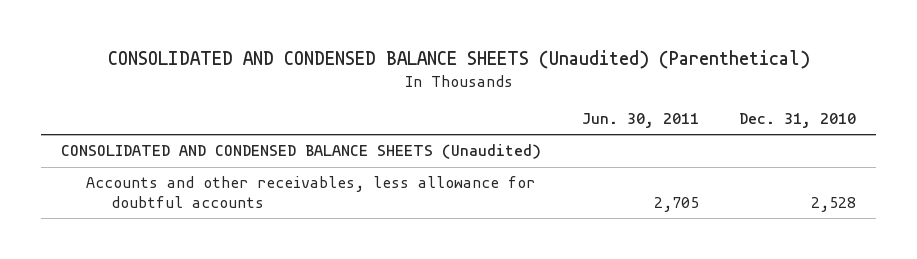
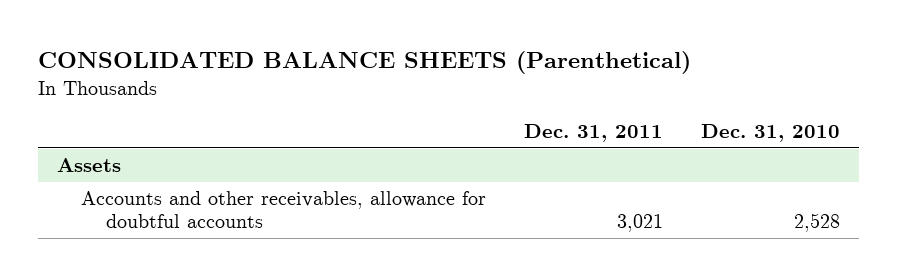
[107,50,810,70] CONSOLIDATED AND CONDENSED BALANCE SHEETS (Unaudited) (Parenthetical) -> [37,51,691,75] CONSOLIDATED BALANCE SHEETS (Parenthetical)
[581,113,699,129] Jun. 30, 2011 -> none
none -> [524,123,664,142] Dec. 31, 2011
[61,144,542,160] CONSOLIDATED AND CONDENSED BALANCE SHEETS (Unaudited) -> none
none -> [56,158,121,173] Assets
[85,176,535,209] Accounts and other receivables, less allowance for doubtful accounts -> [81,191,487,229] Accounts and other receivables, allowance for doubtful accounts

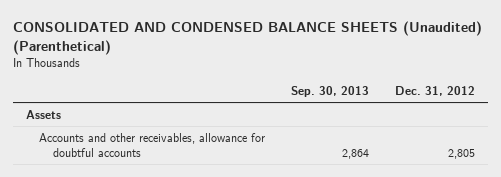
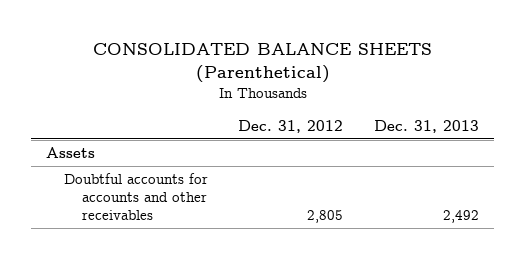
[13,20,483,55] CONSOLIDATED AND CONDENSED BALANCE SHEETS (Unaudited) (Parenthetical) -> [92,42,432,83] CONSOLIDATED BALANCE SHEETS (Parenthetical)
[291,86,370,98] Sep. 30, 2013 -> none
none -> [373,119,479,133] Dec. 31, 2013
[39,132,266,158] Accounts and other receivables, allowance for doubtful accounts -> [64,173,209,221] Doubtful accounts for accounts and other receivables

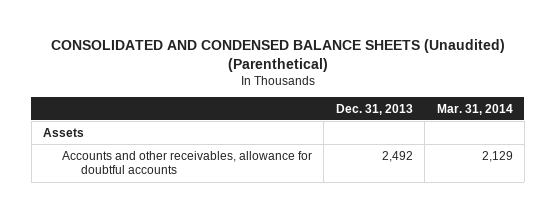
[92,42,432,83] CONSOLIDATED BALANCE SHEETS (Parenthetical) -> [50,38,505,72] CONSOLIDATED AND CONDENSED BALANCE SHEETS (Unaudited) (Parenthetical)
[238,119,344,133] Dec. 31, 2012 -> none
none -> [436,103,513,115] Mar. 31, 2014
[64,173,209,221] Doubtful accounts for accounts and other receivables -> [61,150,312,175] Accounts and other receivables, allowance for doubtful accounts

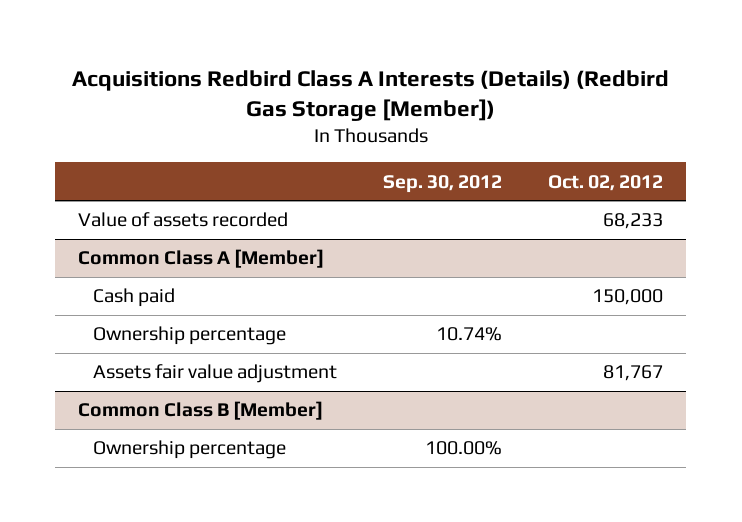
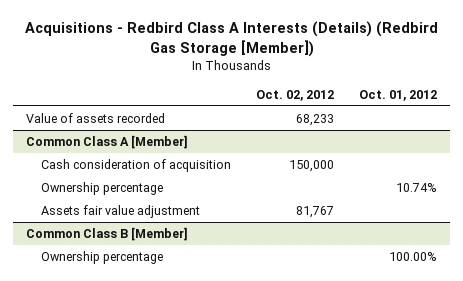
[71,69,669,122] Acquisitions Redbird Class A Interests (Details) (Redbird Gas Storage [Member]) -> [24,20,438,57] Acquisitions - Redbird Class A Interests (Details) (Redbird Gas Storage [Member])
[383,174,503,193] Sep. 30, 2012 -> none
none -> [359,89,438,101] Oct. 01, 2012
[93,288,176,308] Cash paid -> [41,159,232,173] Cash consideration of acquisition

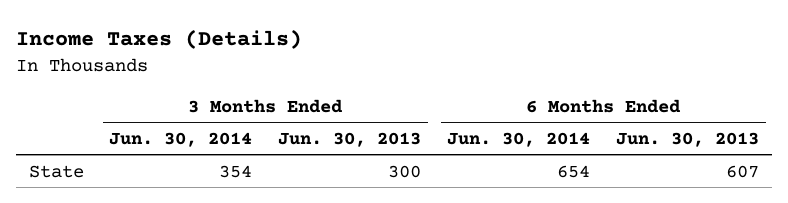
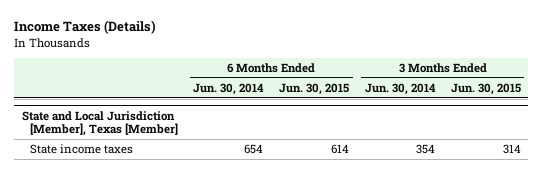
[278,131,422,147] Jun. 30, 2013 -> none
[616,131,760,147] Jun. 30, 2013 -> none
none -> [279,82,350,95] Jun. 30, 2015
none -> [450,82,521,95] Jun. 30, 2015
none -> [21,110,178,136] State and Local Jurisdiction [Member], Texas [Member]
[28,164,84,178] State -> [29,144,133,155] State income taxes

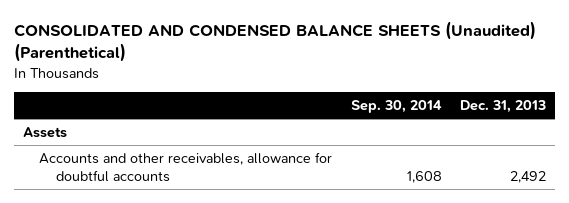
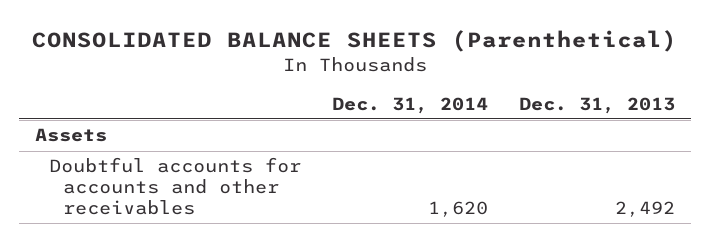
[13,21,536,63] CONSOLIDATED AND CONDENSED BALANCE SHEETS (Unaudited) (Parenthetical) -> [31,29,677,52] CONSOLIDATED BALANCE SHEETS (Parenthetical)
[350,100,442,114] Sep. 30, 2014 -> none
none -> [332,96,489,114] Dec. 31, 2014
[39,151,333,182] Accounts and other receivables, allowance for doubtful accounts -> [49,157,302,215] Doubtful accounts for accounts and other receivables

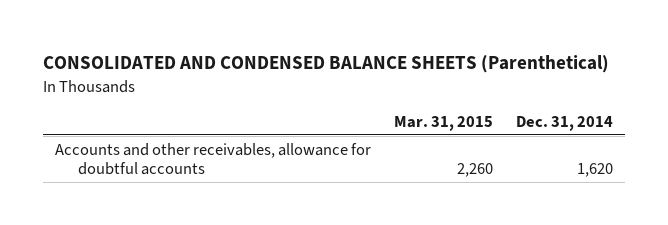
[31,29,677,52] CONSOLIDATED BALANCE SHEETS (Parenthetical) -> [43,55,610,74] CONSOLIDATED AND CONDENSED BALANCE SHEETS (Parenthetical)
[519,96,676,114] Dec. 31, 2013 -> none
none -> [393,116,493,132] Mar. 31, 2015
[34,128,107,143] Assets -> none
[49,157,302,215] Doubtful accounts for accounts and other receivables -> [54,142,371,176] Accounts and other receivables, allowance for doubtful accounts

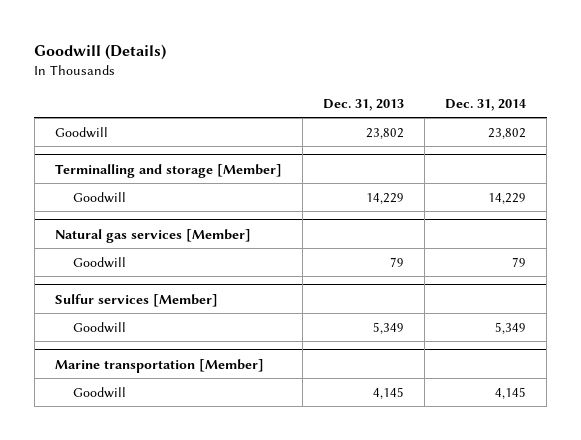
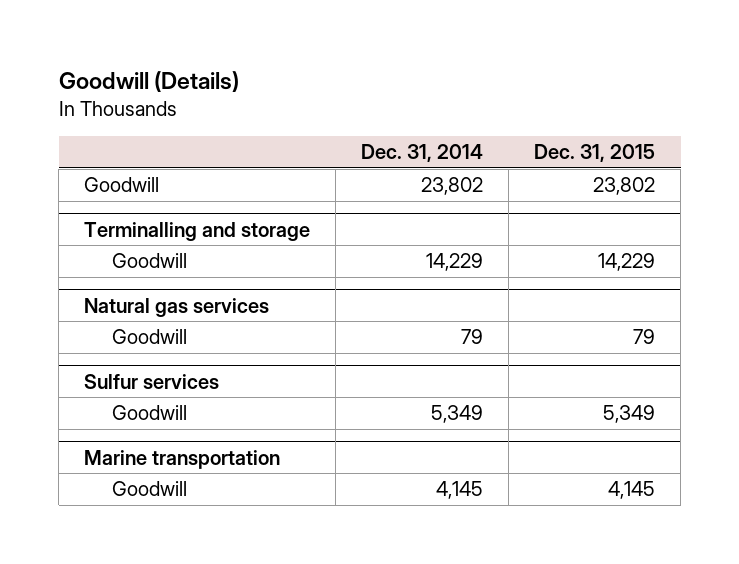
[323,98,405,111] Dec. 31, 2013 -> none
none -> [534,144,656,163] Dec. 31, 2015
[54,163,282,178] Terminalling and storage [Member] -> [84,221,311,241] Terminalling and storage
[54,228,251,243] Natural gas services [Member] -> [84,297,270,317] Natural gas services
[54,293,218,307] Sulfur services [Member] -> [84,373,220,389] Sulfur services
[54,358,264,373] Marine transportation [Member] -> [84,449,281,469] Marine transportation

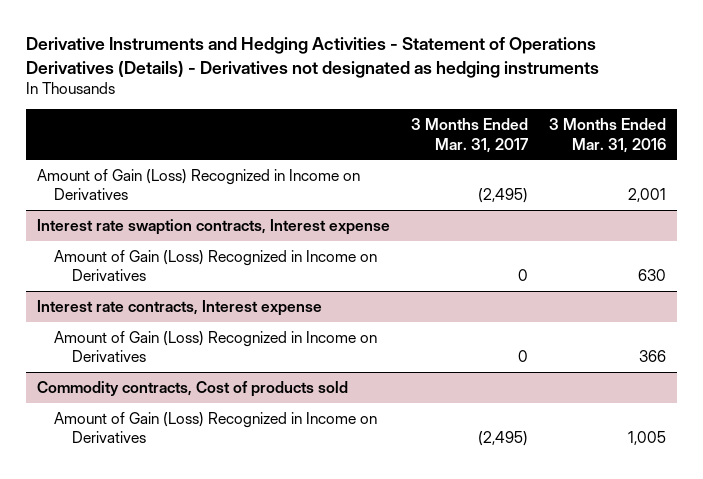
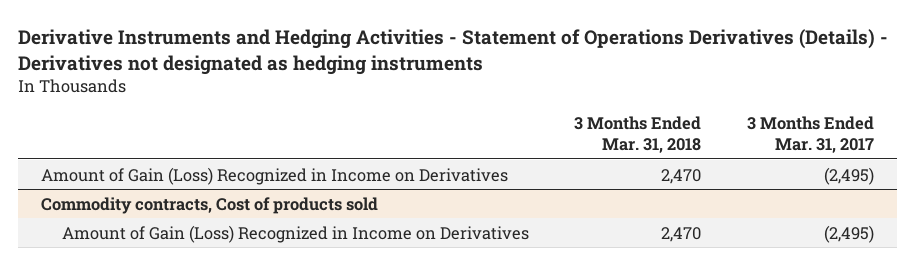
[549,118,667,153] 3 Months Ended Mar. 31, 2016 -> none
none -> [574,116,702,154] 3 Months Ended Mar. 31, 2018
[36,218,390,235] Interest rate swaption contracts, Interest expense -> none
[54,249,378,282] Amount of Gain (Loss) Recognized in Income on Derivatives -> none
[36,299,322,316] Interest rate contracts, Interest expense -> none
[54,330,378,363] Amount of Gain (Loss) Recognized in Income on Derivatives -> none

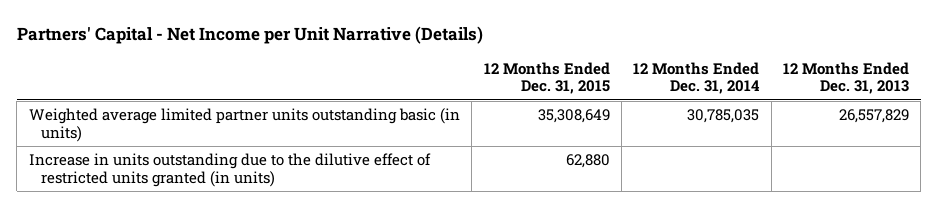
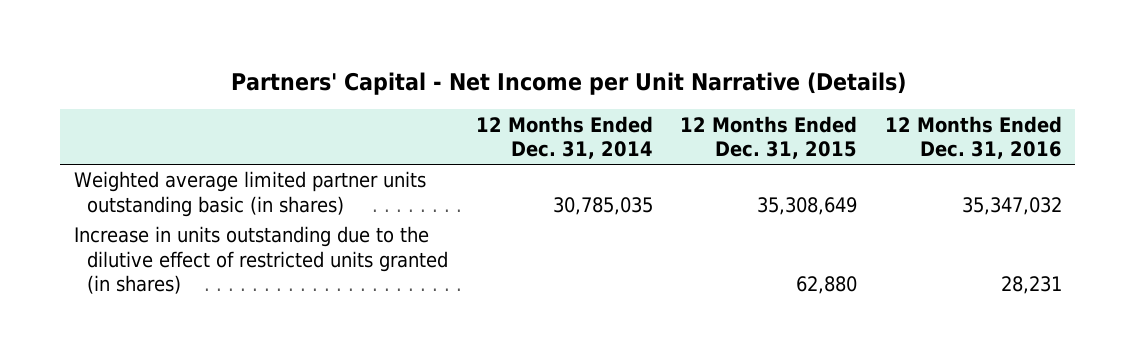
[782,61,909,95] 12 Months Ended Dec. 31, 2013 -> none
none -> [884,115,1062,159] 12 Months Ended Dec. 31, 2016
[28,107,460,142] Weighted average limited partner units outstanding basic (in units) -> [73,171,426,217] Weighted average limited partner units outstanding basic (in shares)
[28,152,431,187] Increase in units outstanding due to the dilutive effect of restricted units granted (in units) -> [73,226,449,294] Increase in units outstanding due to the dilutive effect of restricted units granted (in shares)

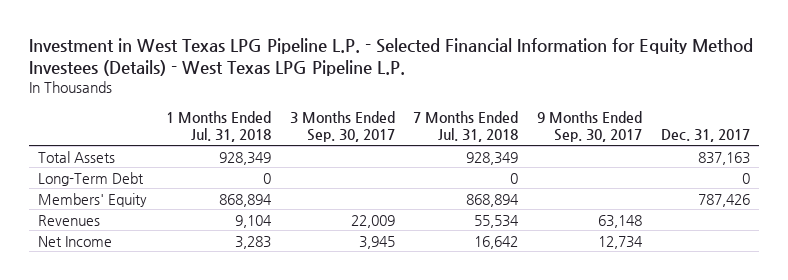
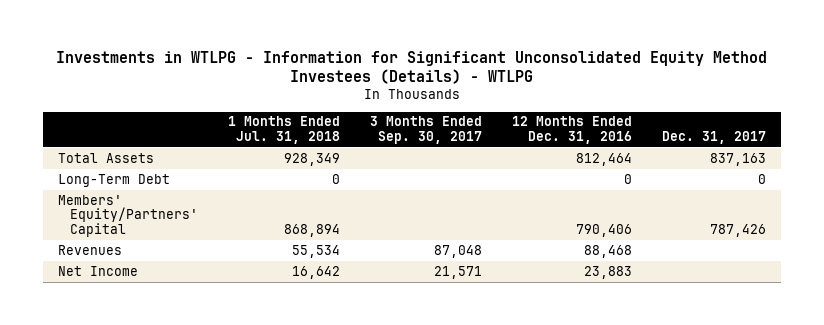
[28,37,753,76] Investment in West Texas LPG Pipeline L.P. - Selected Financial Information for Equity Method Investees (Details) - West Texas LPG Pipeline L.P. -> [55,50,767,85] Investments in WTLPG - Information for Significant Unconsolidated Equity Method Investees (Details) - WTLPG
[413,110,519,143] 7 Months Ended Jul. 31, 2018 -> none
[537,110,643,143] 9 Months Ended Sep. 30, 2017 -> none
none -> [511,116,632,144] 12 Months Ended Dec. 31, 2016
[37,192,147,207] Members' Equity -> [58,194,199,237] Members' Equity/Partners' Capital
[234,214,272,228] 9,104 -> [292,244,341,258] 55,534
[350,214,395,228] 22,009 -> [434,244,483,258] 87,048
[234,235,271,249] 3,283 -> [292,265,341,279] 16,642
[358,235,395,249] 3,945 -> [434,265,483,279] 21,571

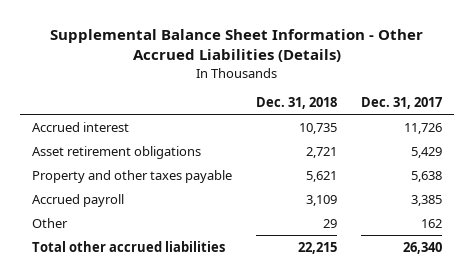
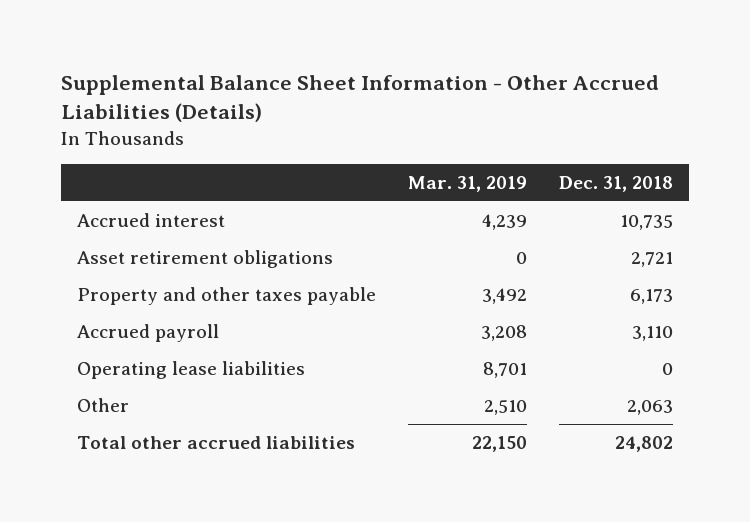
[360,97,442,110] Dec. 31, 2017 -> none
none -> [408,175,528,192] Mar. 31, 2019
[305,170,337,182] 5,621 -> [630,289,674,305] 6,173
[305,194,337,206] 3,109 -> [632,326,674,342] 3,110
none -> [76,361,305,380] Operating lease liabilities
[322,218,337,228] 29 -> [627,400,674,416] 2,063
[297,241,337,254] 22,215 -> [615,436,674,453] 24,802

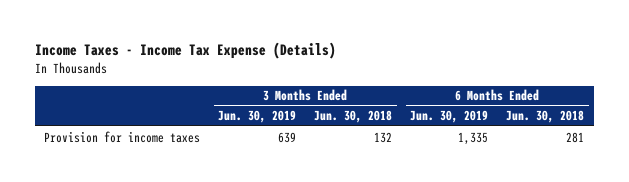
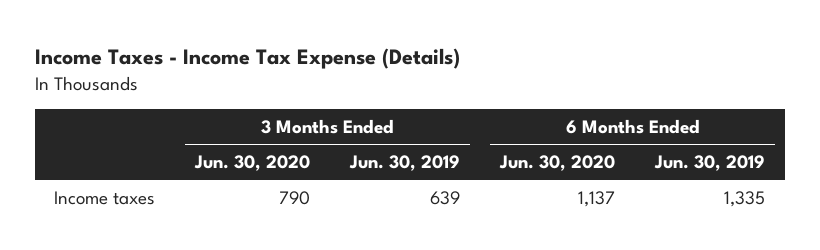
[314,110,393,124] Jun. 30, 2018 -> none
[506,110,585,124] Jun. 30, 2018 -> none
none -> [194,155,311,172] Jun. 30, 2020
none -> [499,155,616,172] Jun. 30, 2020
[44,130,201,143] Provision for income taxes -> [54,190,156,205] Income taxes

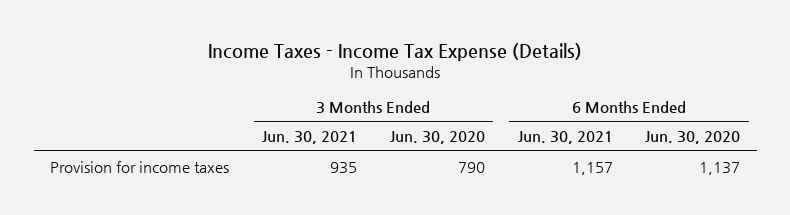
[349,155,461,172] Jun. 30, 2019 -> none
[654,155,766,172] Jun. 30, 2019 -> none
none -> [261,131,357,145] Jun. 30, 2021
none -> [517,131,613,145] Jun. 30, 2021
[54,190,156,205] Income taxes -> [50,160,230,173] Provision for income taxes

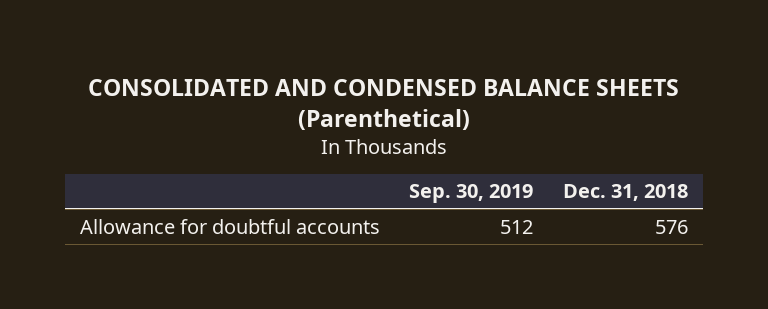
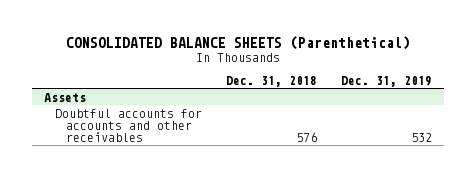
[87,78,679,130] CONSOLIDATED AND CONDENSED BALANCE SHEETS (Parenthetical) -> [66,35,411,50] CONSOLIDATED BALANCE SHEETS (Parenthetical)
[409,184,534,204] Sep. 30, 2019 -> none
none -> [340,75,432,87] Dec. 31, 2019
none -> [44,92,87,102] Assets
[79,218,380,234] Allowance for doubtful accounts -> [55,108,203,142] Doubtful accounts for accounts and other receivables

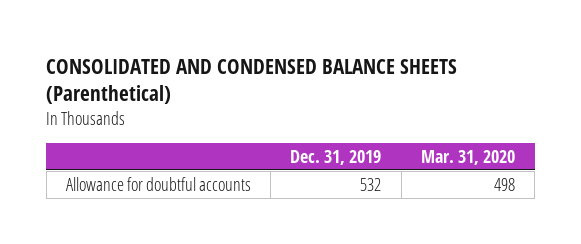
[66,35,411,50] CONSOLIDATED BALANCE SHEETS (Parenthetical) -> [46,58,458,105] CONSOLIDATED AND CONDENSED BALANCE SHEETS (Parenthetical)
[226,75,318,87] Dec. 31, 2018 -> none
none -> [420,149,515,165] Mar. 31, 2020
[44,92,87,102] Assets -> none
[55,108,203,142] Doubtful accounts for accounts and other receivables -> [66,176,252,191] Allowance for doubtful accounts

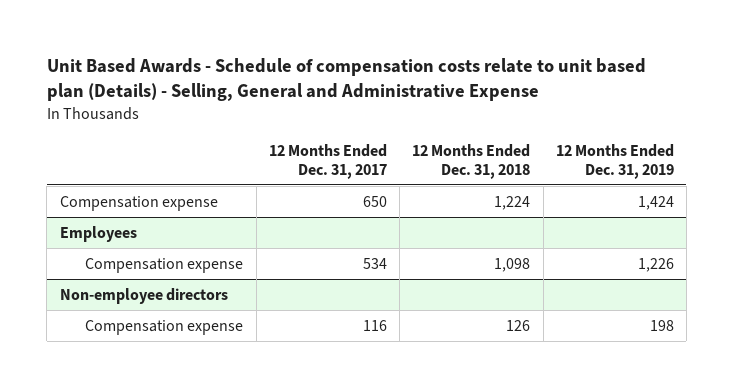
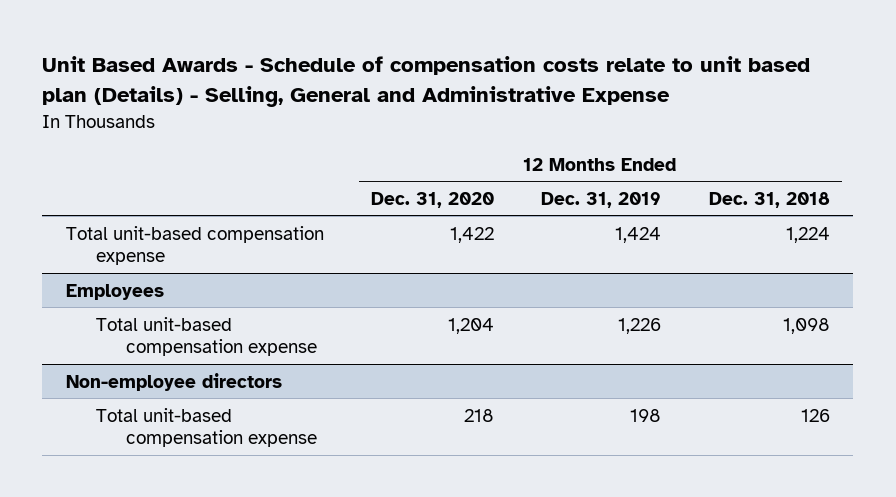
[268,143,387,179] 12 Months Ended Dec. 31, 2017 -> none
none -> [371,191,495,208] Dec. 31, 2020
[59,195,218,211] Compensation expense -> [66,225,325,266] Total unit-based compensation expense
[85,257,244,273] Compensation expense -> [96,316,318,357] Total unit-based compensation expense
[85,319,244,335] Compensation expense -> [96,407,318,448] Total unit-based compensation expense

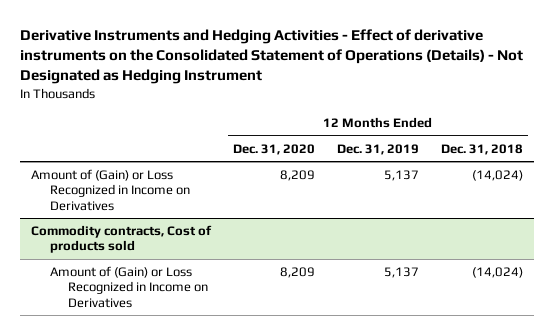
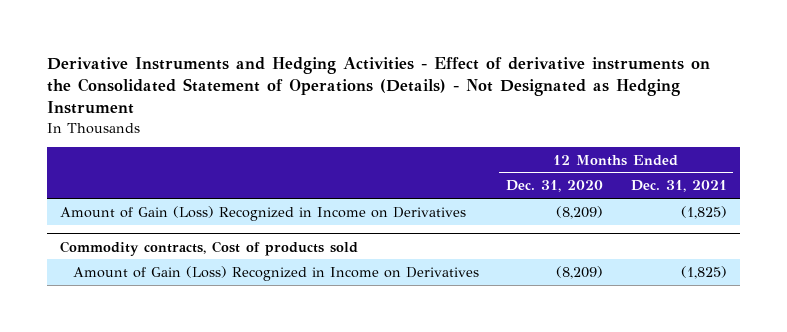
[336,143,419,155] Dec. 31, 2019 -> none
[440,143,523,155] Dec. 31, 2018 -> none
none -> [630,180,727,193] Dec. 31, 2021
[31,168,190,211] Amount of (Gain) or Loss Recognized in Income on Derivatives -> [60,205,467,221] Amount of Gain (Loss) Recognized in Income on Derivatives
[280,169,316,181] 8,209 -> [556,205,604,219] (8,209)
[49,265,208,308] Amount of (Gain) or Loss Recognized in Income on Derivatives -> [72,265,479,281] Amount of Gain (Loss) Recognized in Income on Derivatives
[280,266,316,278] 8,209 -> [556,265,604,279] (8,209)

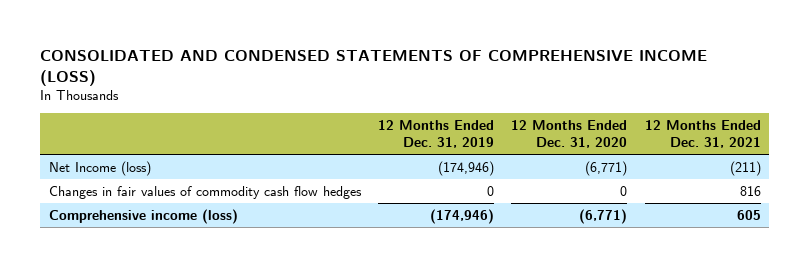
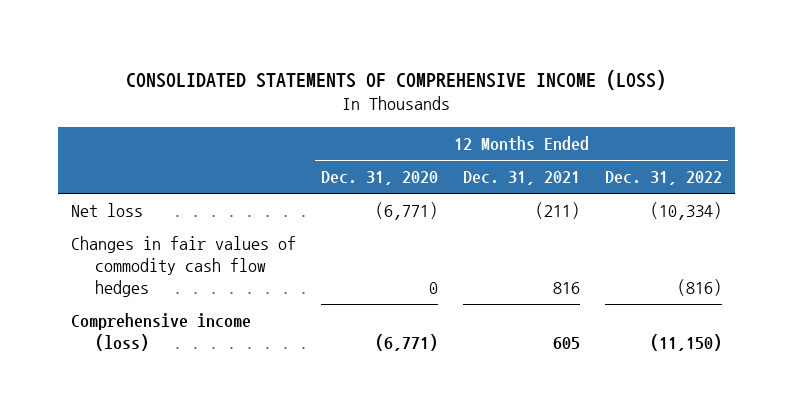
[40,50,708,86] CONSOLIDATED AND CONDENSED STATEMENTS OF COMPREHENSIVE INCOME (LOSS) -> [126,69,667,90] CONSOLIDATED STATEMENTS OF COMPREHENSIVE INCOME (LOSS)
[378,119,495,148] 12 Months Ended Dec. 31, 2019 -> none
none -> [605,171,723,186] Dec. 31, 2022
[49,160,152,176] Net Income (loss) -> [70,203,143,218] Net loss

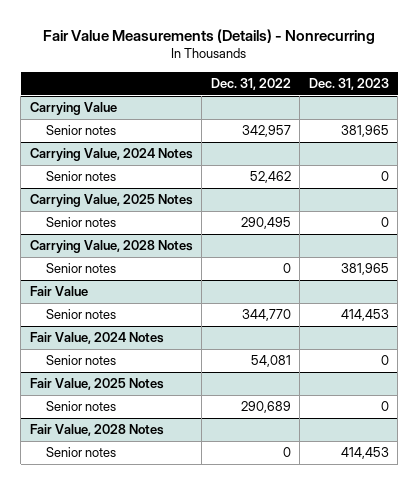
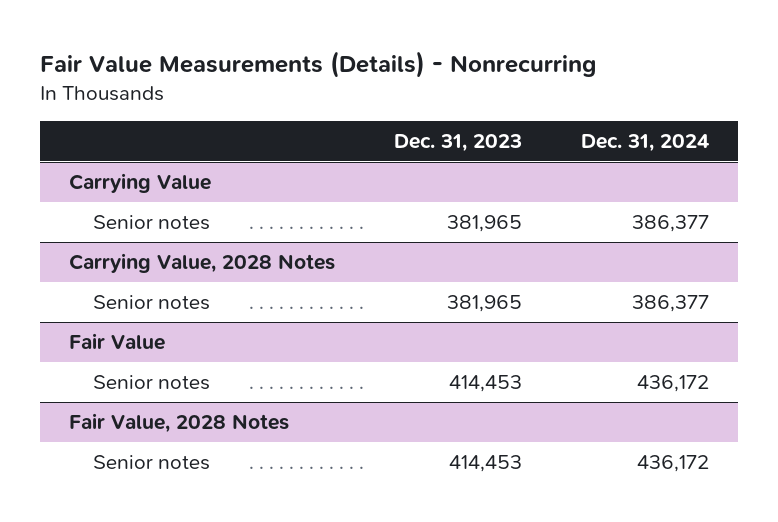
[210,77,291,90] Dec. 31, 2022 -> none
none -> [580,134,709,153] Dec. 31, 2024
[29,148,193,162] Carrying Value, 2024 Notes -> none
[46,171,117,182] Senior notes -> none
[29,194,193,208] Carrying Value, 2025 Notes -> none
[46,217,117,228] Senior notes -> none
[29,332,164,345] Fair Value, 2024 Notes -> none
[46,355,117,366] Senior notes -> none
[29,378,164,391] Fair Value, 2025 Notes -> none
[46,401,117,412] Senior notes -> none

